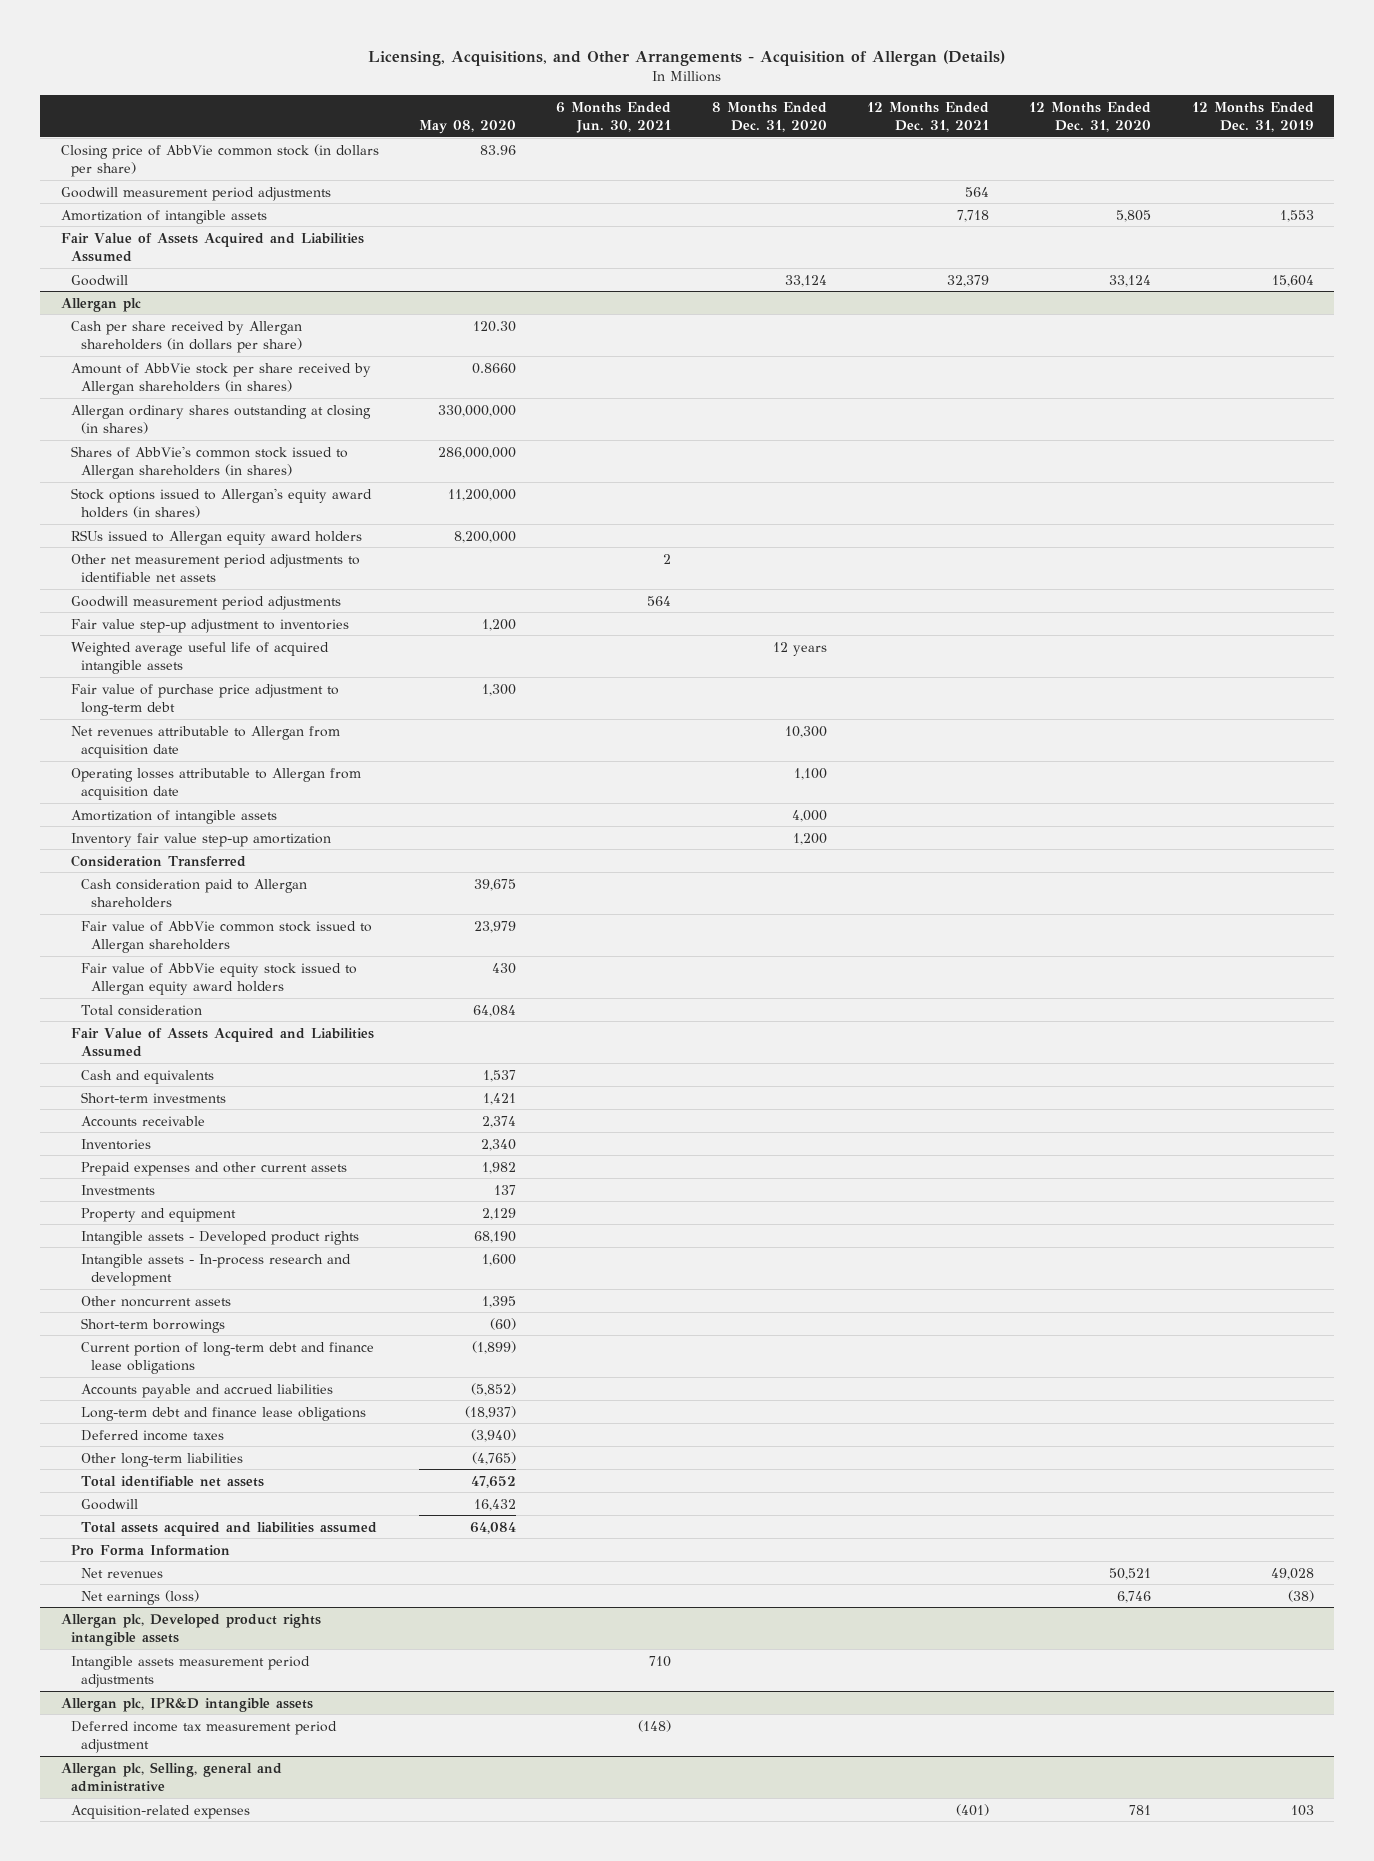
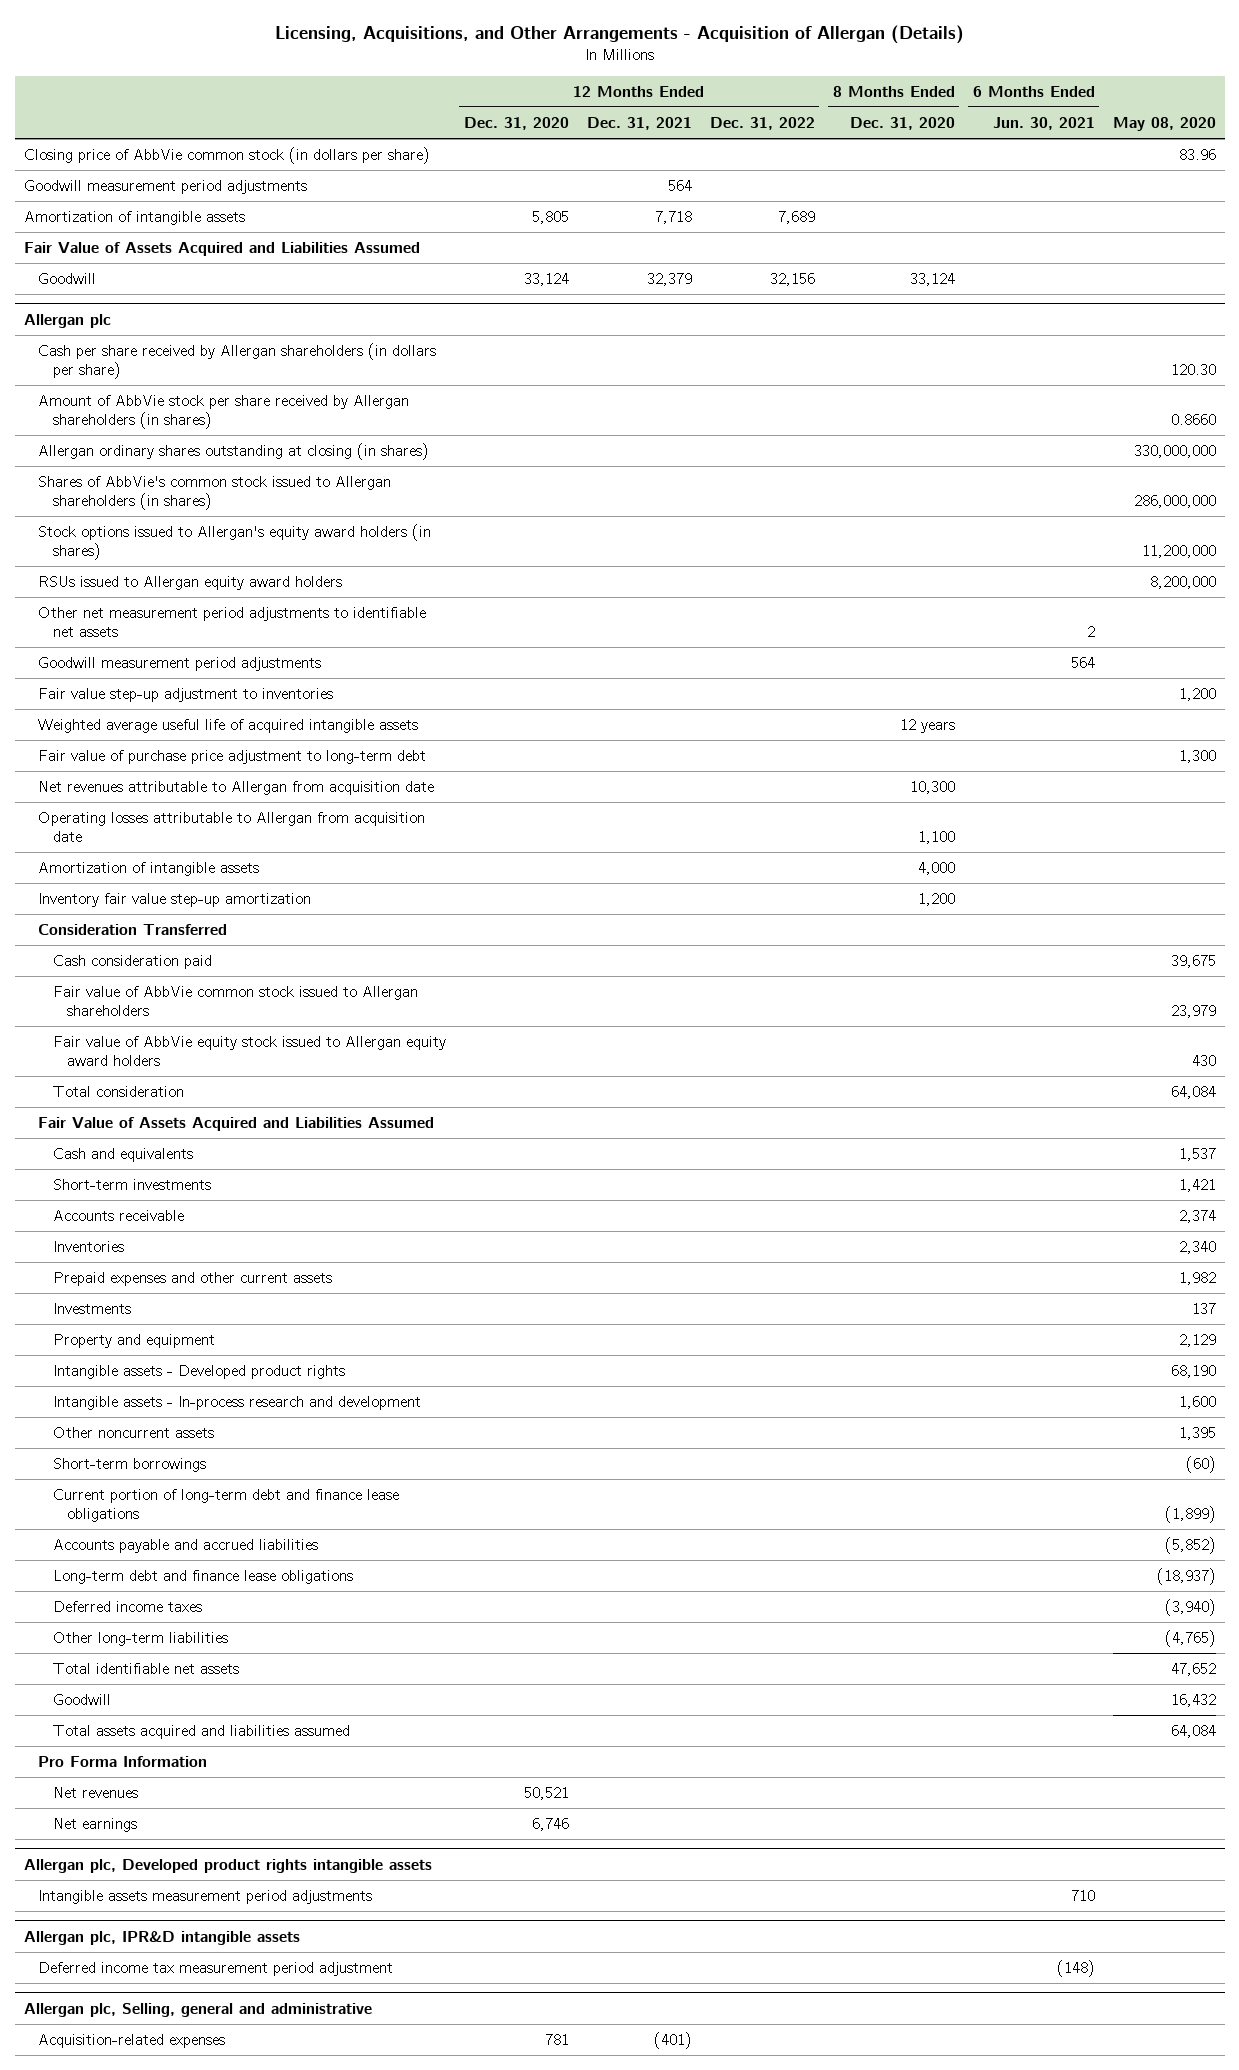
[1191,101,1314,133] 12 Months Ended Dec. 31, 2019 -> none
none -> [709,116,815,130] Dec. 31, 2022
[80,878,307,908] Cash consideration paid to Allergan shareholders -> [52,954,212,969] Cash consideration paid
[80,1589,199,1605] Net earnings (loss) -> [52,1817,137,1832] Net earnings

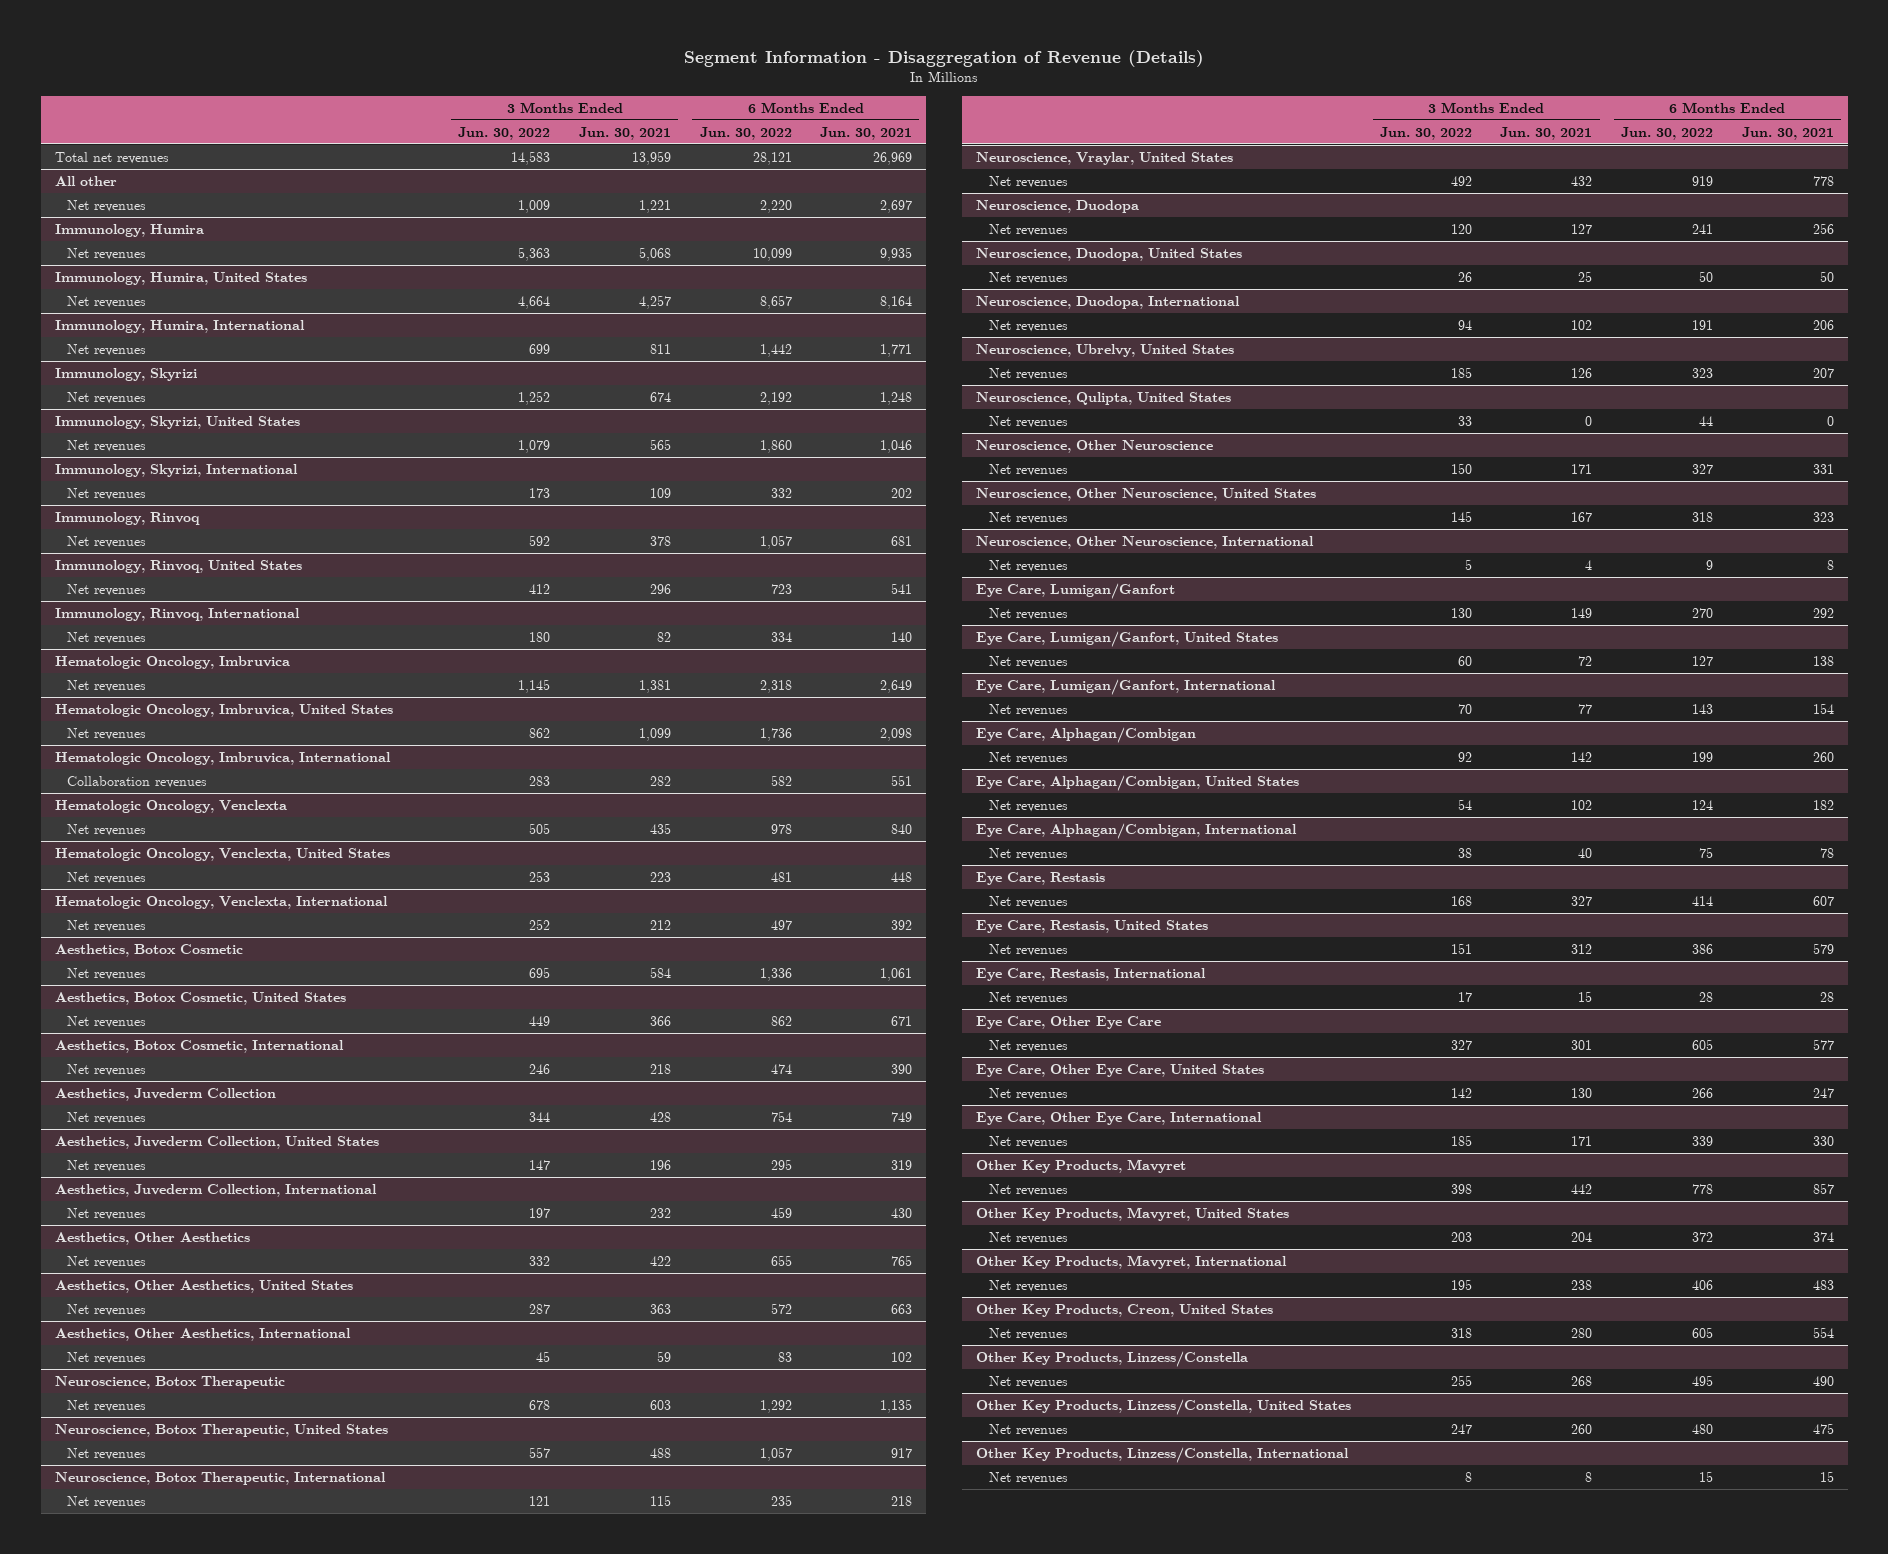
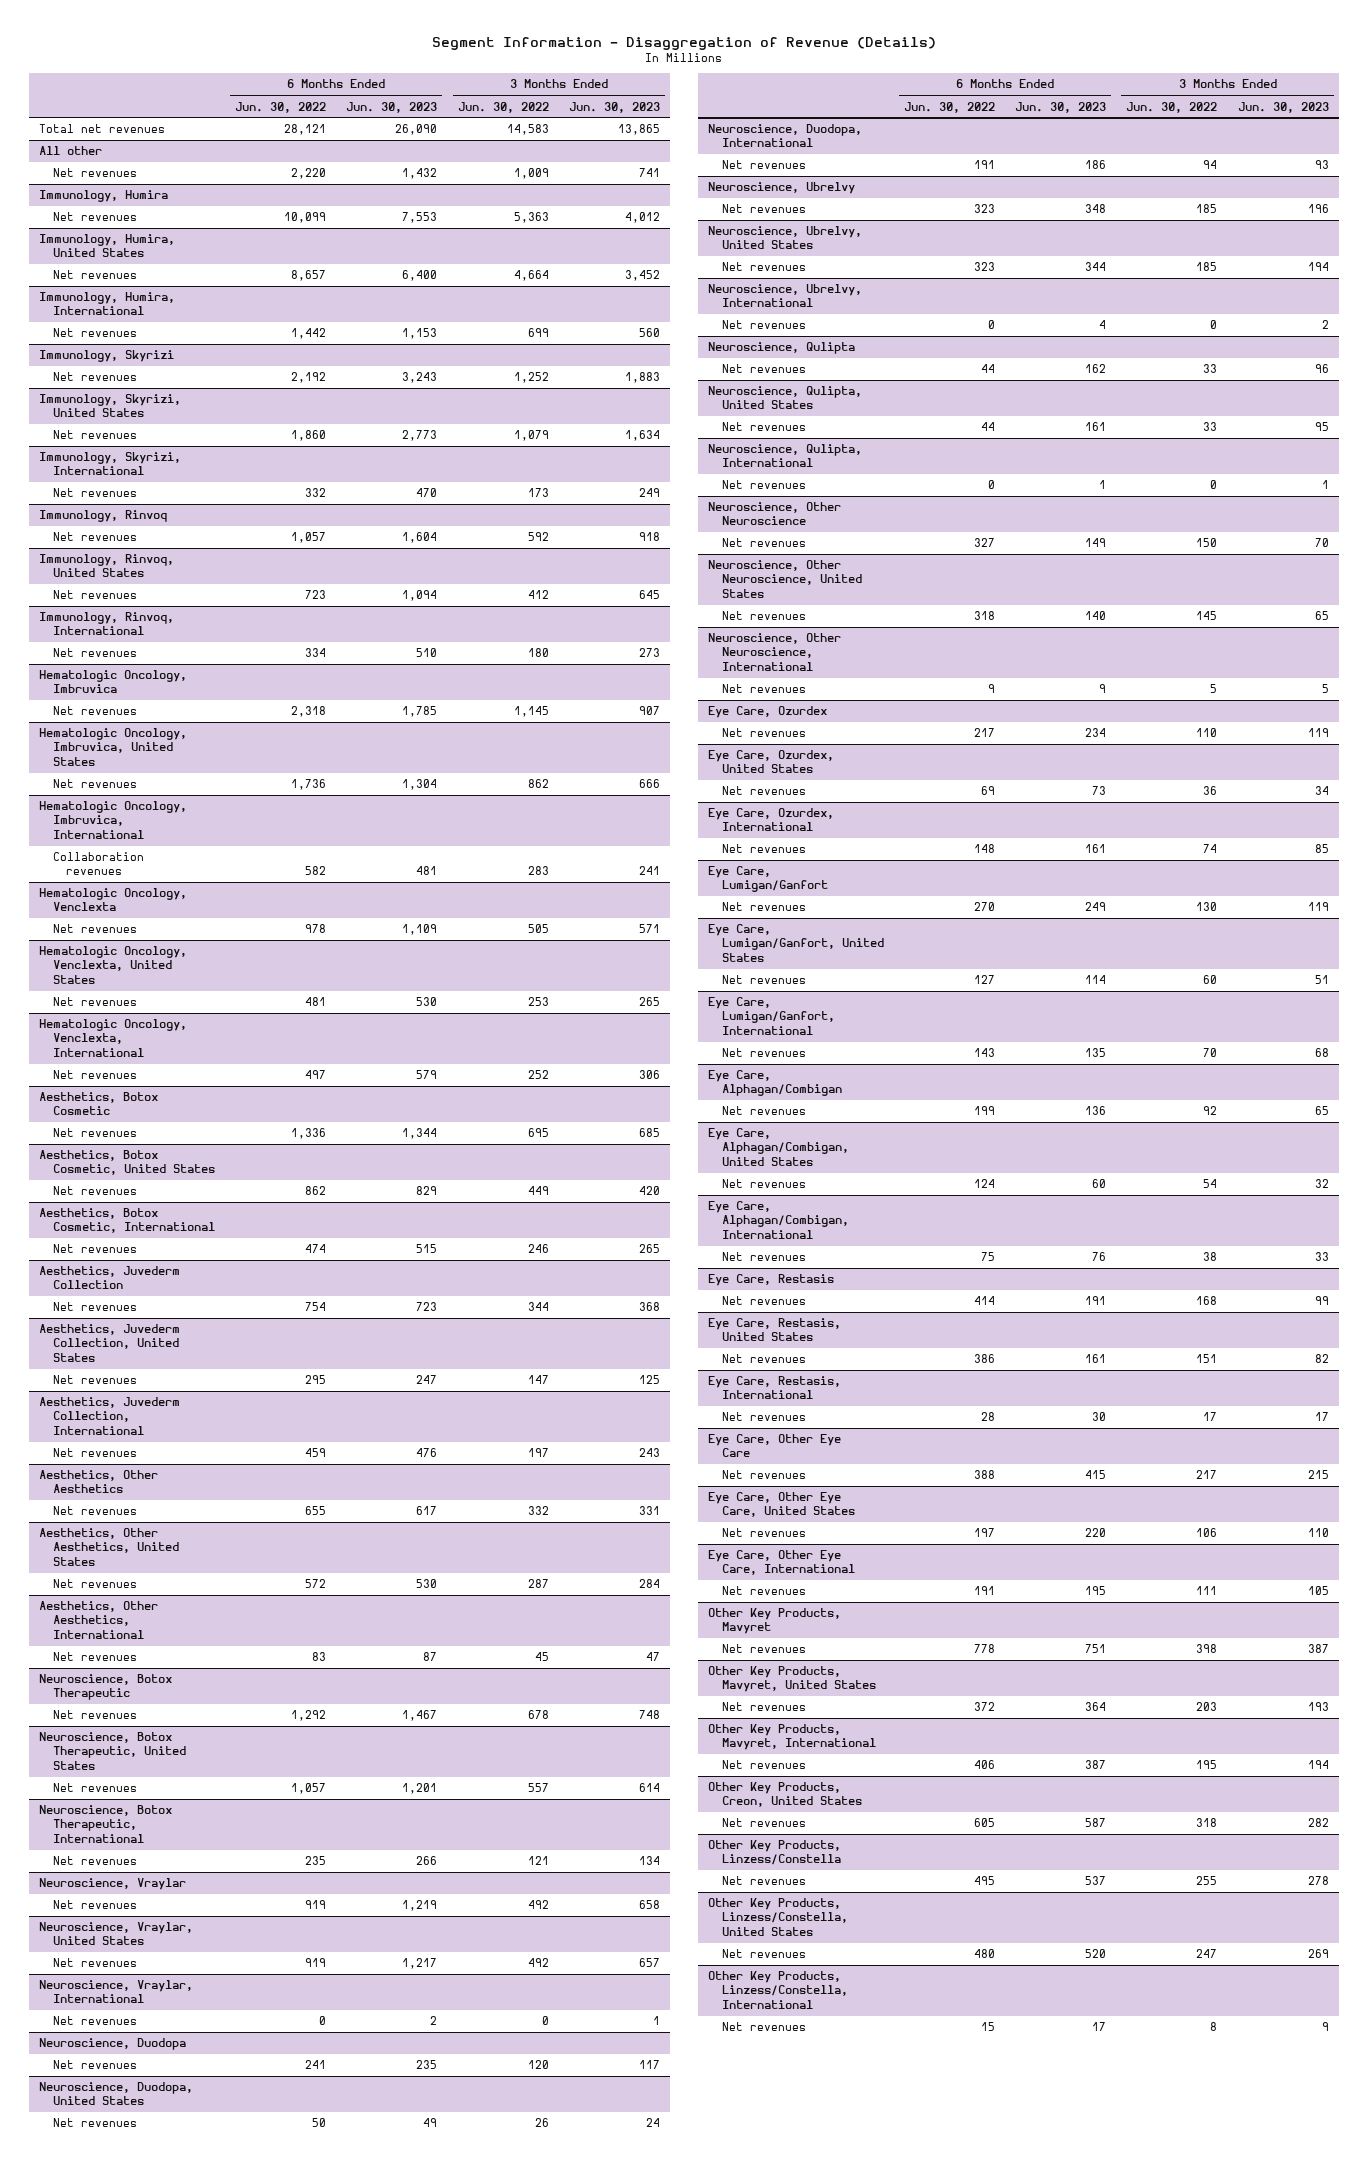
[579,126,672,140] Jun. 30, 2021 -> none
[820,126,913,140] Jun. 30, 2021 -> none
none -> [346,101,438,113] Jun. 30, 2023
none -> [568,101,660,113] Jun. 30, 2023
none -> [39,1878,187,1891] Neuroscience, Vraylar
none -> [52,1900,137,1910] Net revenues
none -> [39,1980,194,2004] Neuroscience, Vraylar, International
none -> [52,2016,137,2026] Net revenues
none -> [708,182,856,195] Neuroscience, Ubrelvy
none -> [721,204,806,214] Net revenues
none -> [708,284,863,308] Neuroscience, Ubrelvy, International
none -> [721,320,806,330] Net revenues
none -> [708,342,856,355] Neuroscience, Qulipta
none -> [721,364,806,374] Net revenues
none -> [708,444,863,468] Neuroscience, Qulipta, International
none -> [721,480,806,490] Net revenues
none -> [708,706,828,719] Eye Care, Ozurdex
none -> [721,728,806,738] Net revenues
none -> [708,750,835,774] Eye Care, Ozurdex, United States
none -> [721,786,806,796] Net revenues
none -> [708,808,835,832] Eye Care, Ozurdex, International
none -> [721,844,806,854] Net revenues
[1450,1039,1472,1050] 327 -> [1196,1470,1218,1480] 217
[1691,1038,1713,1050] 605 -> [973,1470,995,1480] 388
[1450,1087,1472,1098] 142 -> [1196,1528,1218,1538] 106
[1691,1087,1713,1098] 266 -> [973,1528,995,1538] 197
[1450,1134,1472,1146] 185 -> [1196,1586,1218,1596] 111
[1691,1135,1713,1146] 339 -> [973,1586,995,1596] 191

